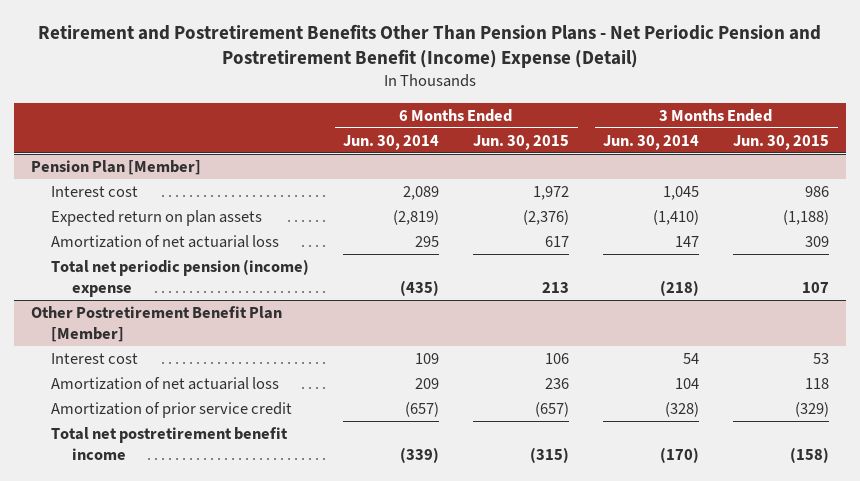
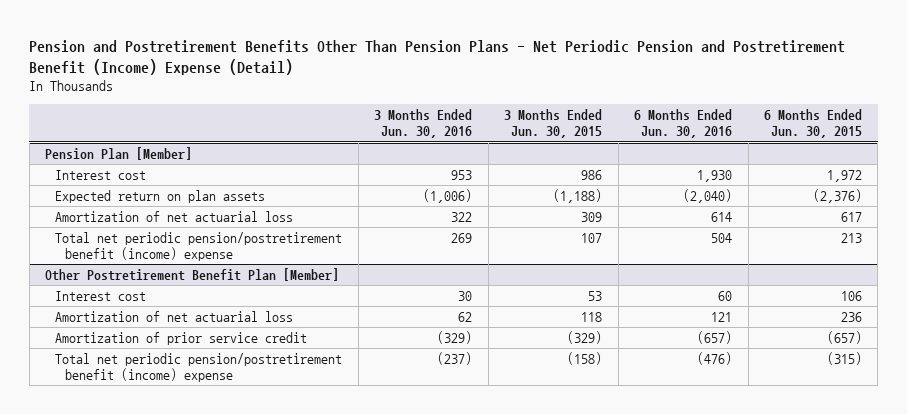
[37,23,821,69] Retirement and Postretirement Benefits Other Than Pension Plans - Net Periodic Pension and Postretirement Benefit (Income) Expense (Detail) -> [29,39,846,75] Pension and Postretirement Benefits Other Than Pension Plans - Net Periodic Pension and Postretirement Benefit (Income) Expense (Detail)
[343,134,440,150] Jun. 30, 2014 -> none
[603,134,700,150] Jun. 30, 2014 -> none
none -> [374,109,473,139] 3 Months Ended Jun. 30, 2016
none -> [634,109,733,139] 6 Months Ended Jun. 30, 2016
[51,258,310,297] Total net periodic pension (income) expense -> [55,231,343,262] Total net periodic pension/postretirement benefit (income) expense
[51,426,289,460] Total net postretirement benefit income -> [55,352,343,383] Total net periodic pension/postretirement benefit (income) expense

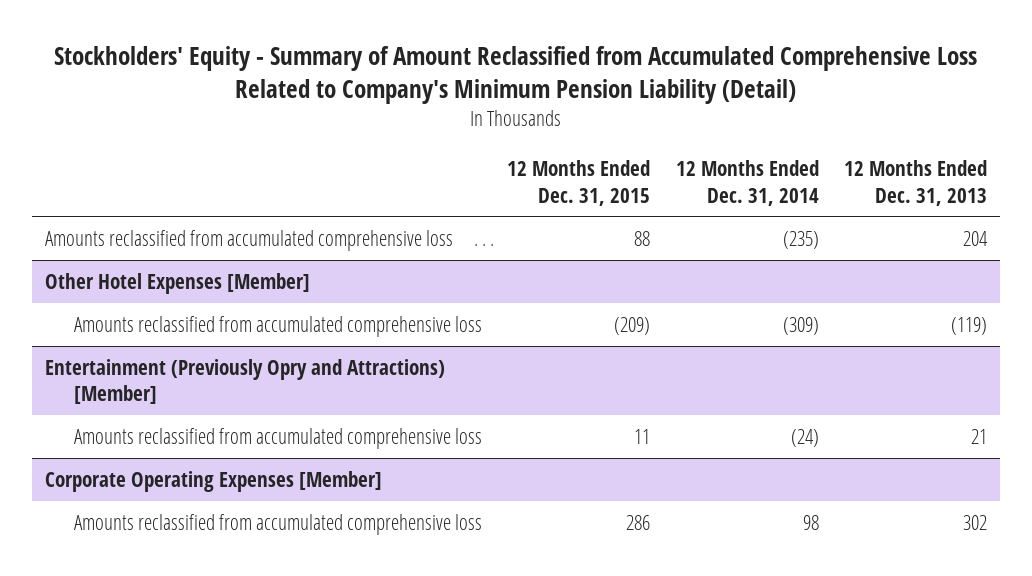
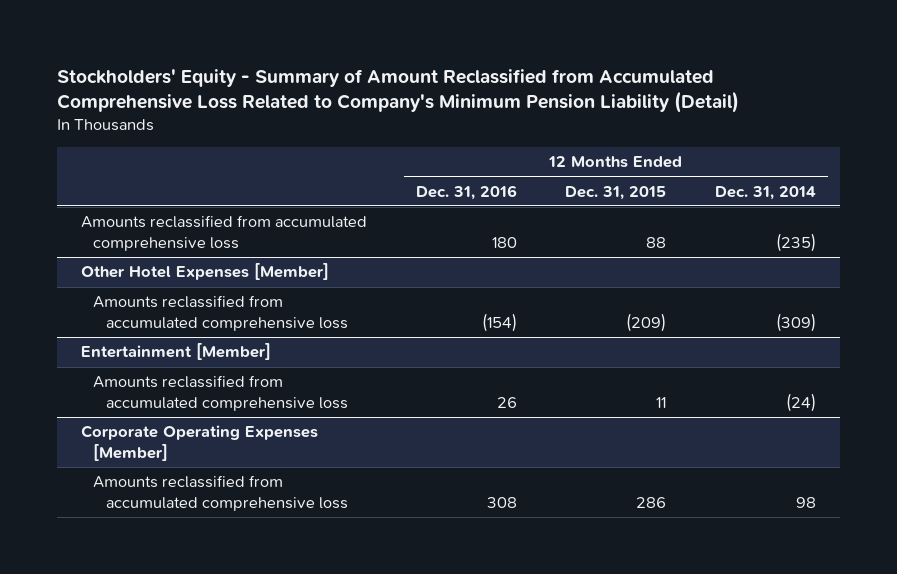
[844,160,988,206] 12 Months Ended Dec. 31, 2013 -> none
none -> [415,184,517,200] Dec. 31, 2016
[44,358,445,405] Entertainment (Previously Opry and Attractions) [Member] -> [81,343,272,361] Entertainment [Member]

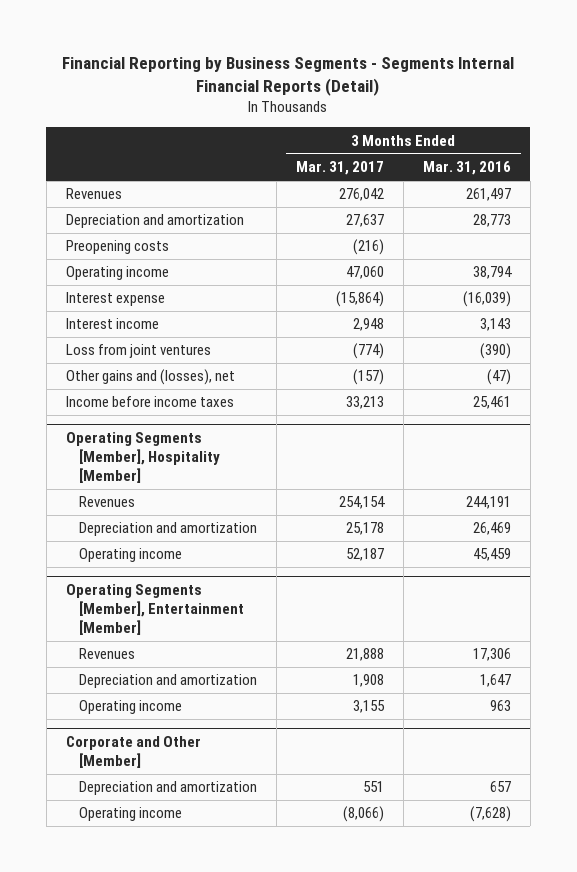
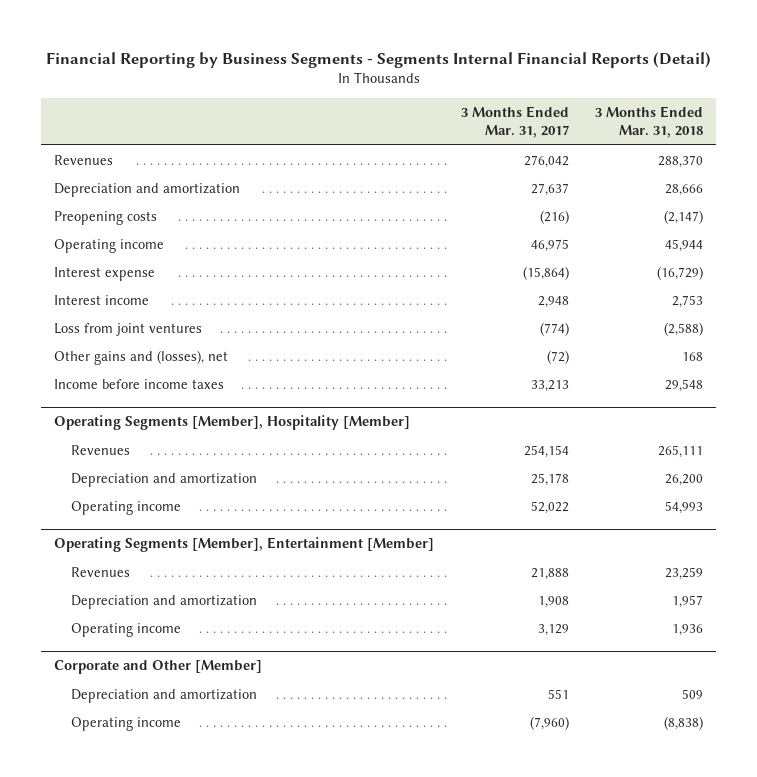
[422,161,511,176] Mar. 31, 2016 -> none
none -> [594,105,703,139] 3 Months Ended Mar. 31, 2018
[346,266,385,280] 47,060 -> [530,238,569,252] 46,975
[353,369,385,386] (157) -> [546,349,569,364] (72)
[346,548,385,562] 52,187 -> [530,500,569,514] 52,022
[353,700,386,714] 3,155 -> [537,623,569,636] 3,129
[343,806,385,823] (8,066) -> [529,715,569,730] (7,960)

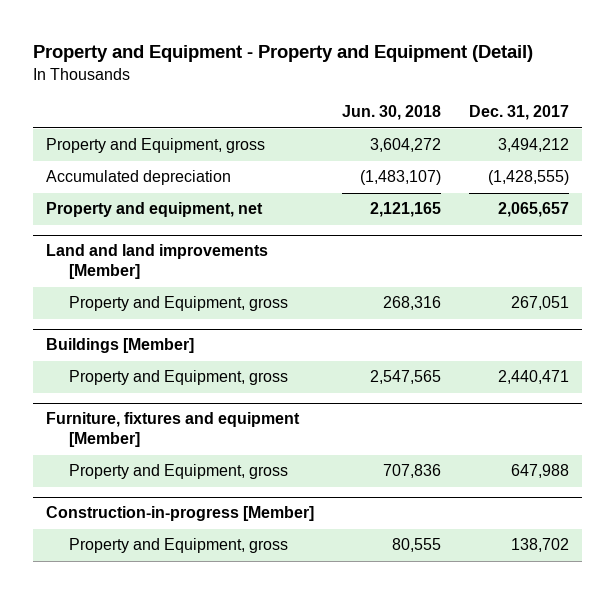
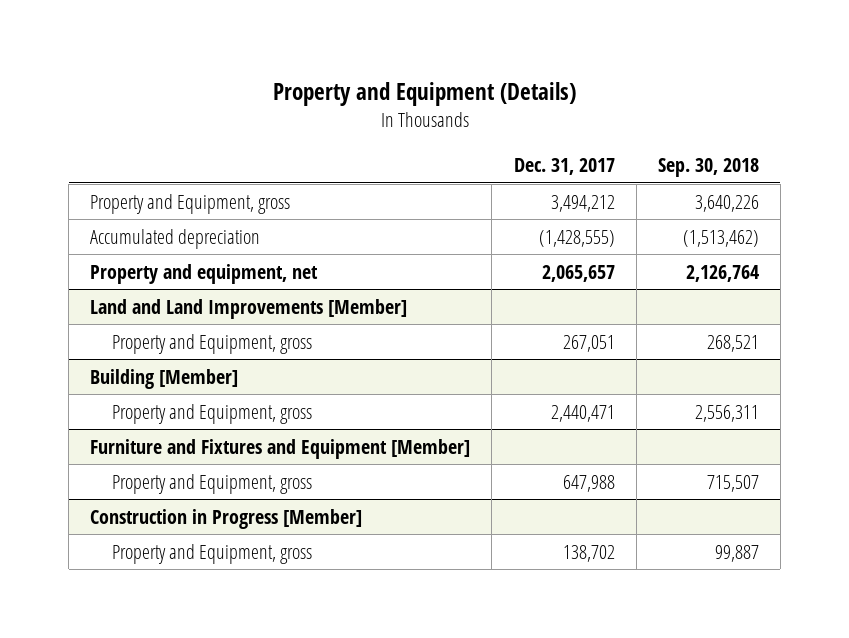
[32,44,533,62] Property and Equipment - Property and Equipment (Detail) -> [272,82,576,107] Property and Equipment (Details)
[342,105,442,121] Jun. 30, 2018 -> none
none -> [657,158,759,178] Sep. 30, 2018
[46,244,269,280] Land and land improvements [Member] -> [90,298,408,319] Land and Land Improvements [Member]
[46,338,195,354] Buildings [Member] -> [90,368,239,389] Building [Member]
[46,412,301,448] Furniture, fixtures and equipment [Member] -> [90,438,471,459] Furniture and Fixtures and Equipment [Member]
[46,506,315,522] Construction-in-progress [Member] -> [90,508,363,529] Construction in Progress [Member]

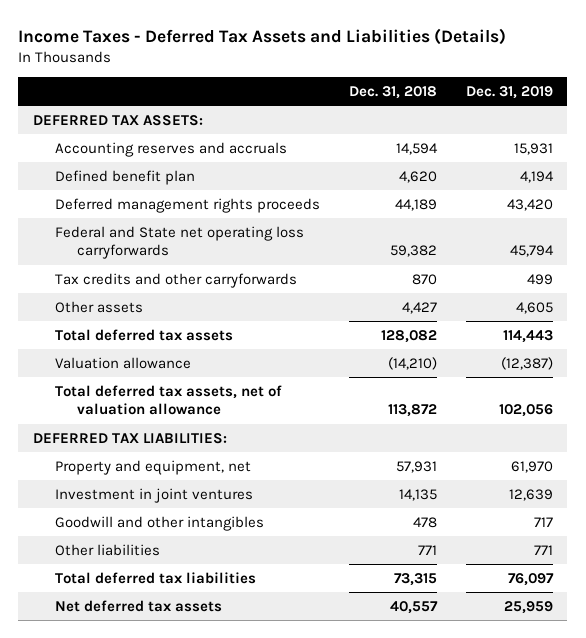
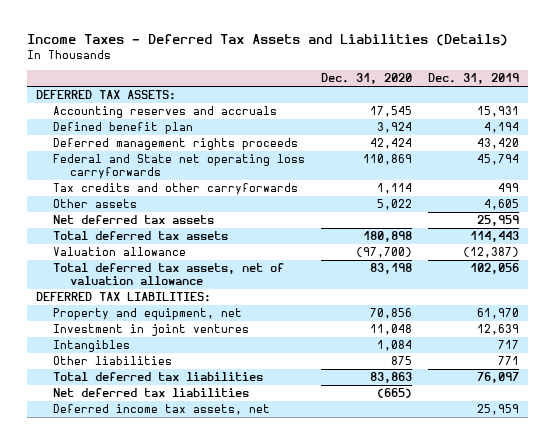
[348,85,437,99] Dec. 31, 2018 -> none
none -> [321,73,413,85] Dec. 31, 2020
[55,599,223,612] Net deferred tax assets -> [52,215,214,225] Net deferred tax assets
[55,515,265,531] Goodwill and other intangibles -> [52,340,130,353] Intangibles
none -> [52,388,249,398] Net deferred tax liabilities
none -> [52,404,270,416] Deferred income tax assets, net

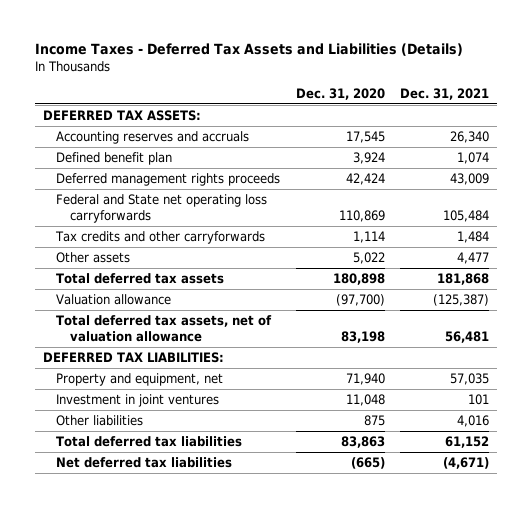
[428,73,520,85] Dec. 31, 2019 -> none
none -> [400,87,490,100] Dec. 31, 2021
[52,215,214,225] Net deferred tax assets -> none
[370,308,413,320] 70,856 -> [345,372,385,385] 71,940
[52,340,130,353] Intangibles -> none
[52,404,270,416] Deferred income tax assets, net -> none

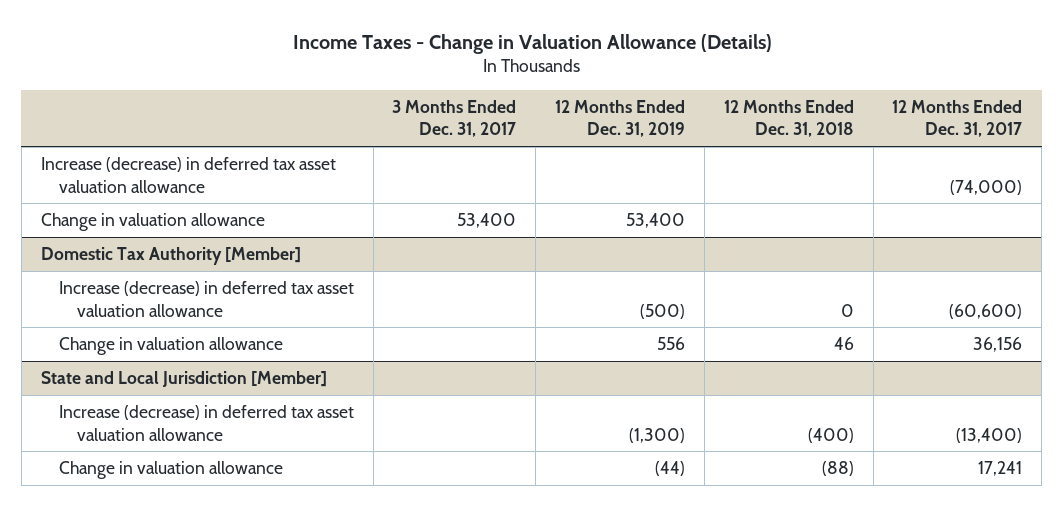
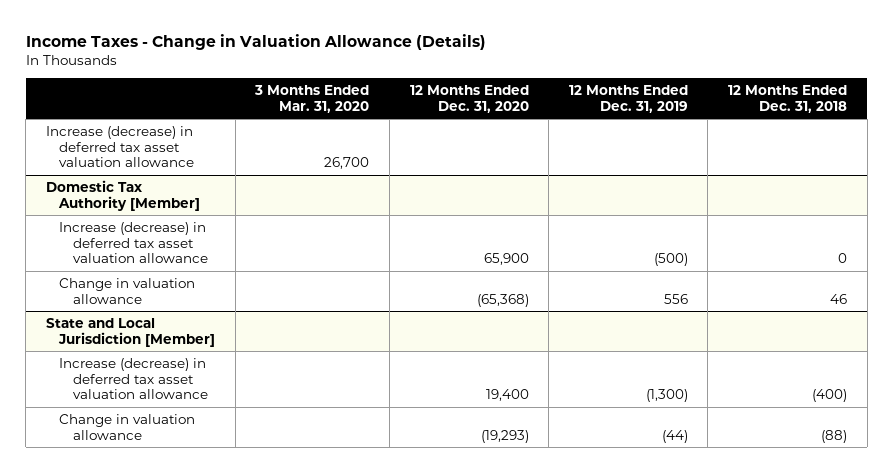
[392,99,517,138] 3 Months Ended Dec. 31, 2017 -> none
[892,99,1023,138] 12 Months Ended Dec. 31, 2017 -> none
none -> [254,85,370,113] 3 Months Ended Mar. 31, 2020
none -> [409,85,529,113] 12 Months Ended Dec. 31, 2020
[40,213,265,232] Change in valuation allowance -> none

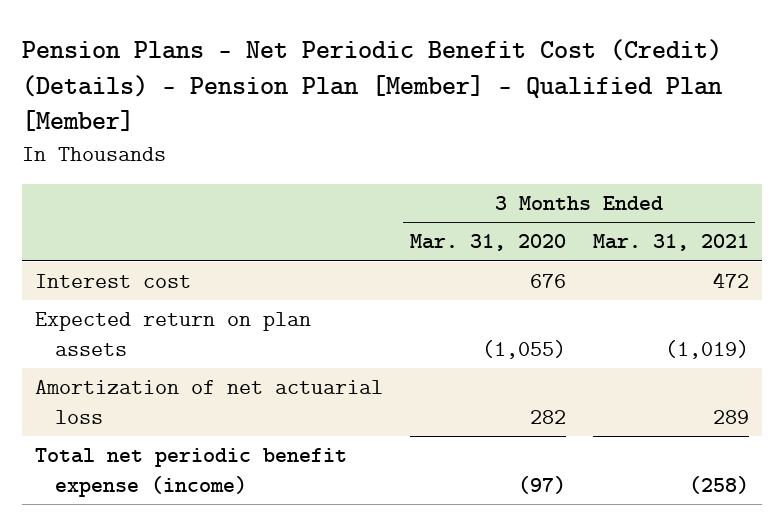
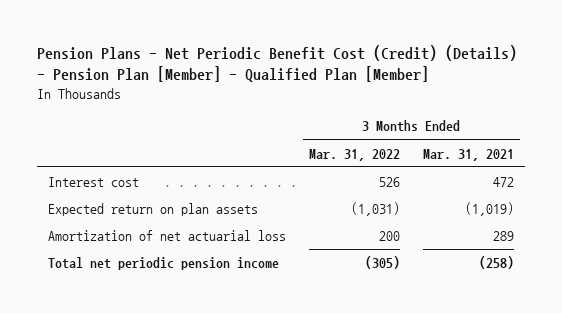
[410,234,567,252] Mar. 31, 2020 -> none
none -> [308,148,400,161] Mar. 31, 2022
[35,448,348,498] Total net periodic benefit expense (income) -> [48,257,280,271] Total net periodic pension income

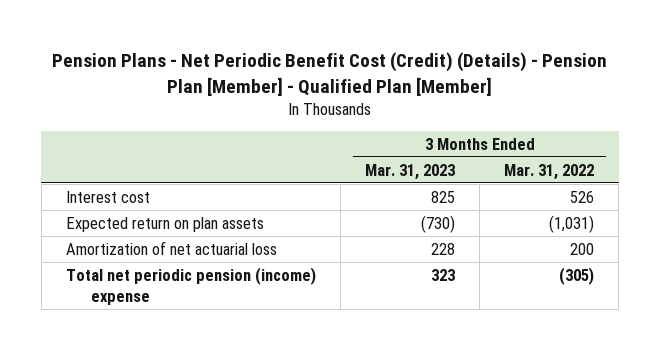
[422,148,514,161] Mar. 31, 2021 -> none
none -> [365,163,456,180] Mar. 31, 2023
[48,257,280,271] Total net periodic pension income -> [66,266,317,305] Total net periodic pension (income) expense

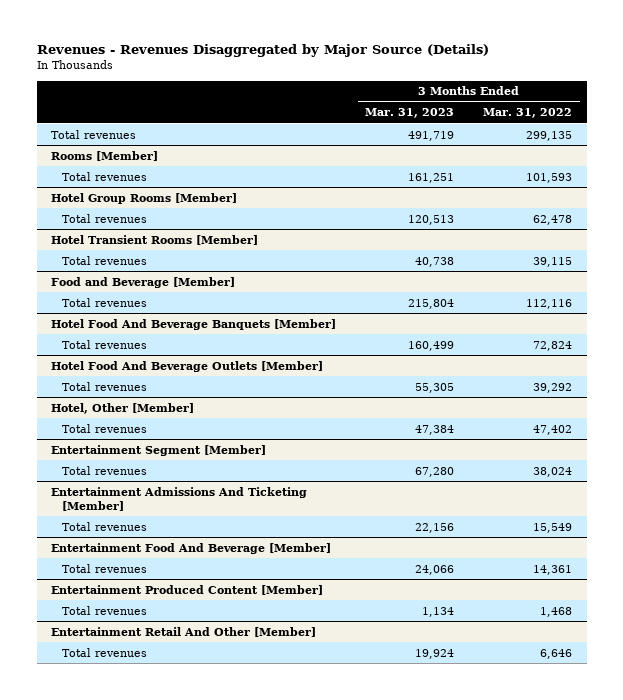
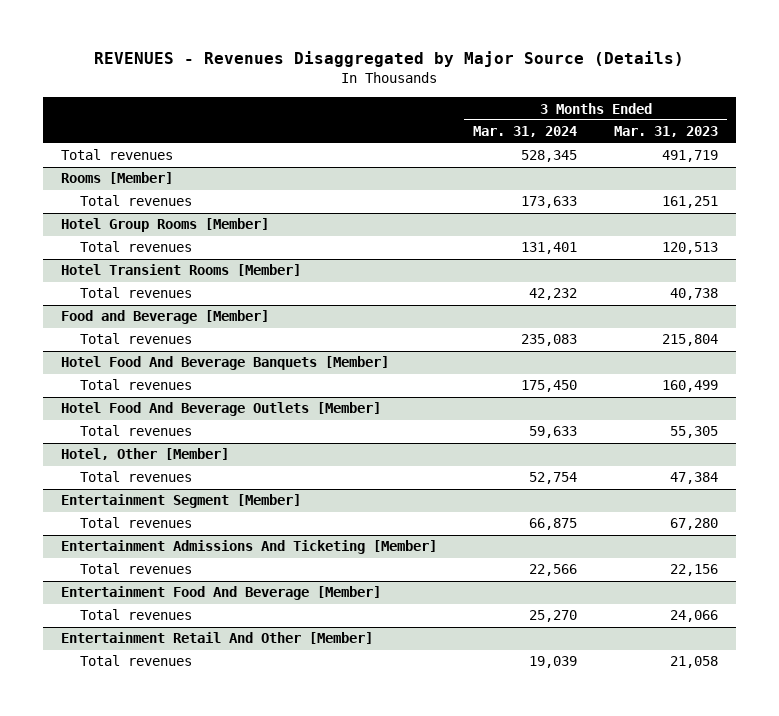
[36,44,489,58] Revenues - Revenues Disaggregated by Major Source (Details) -> [94,51,685,68] REVENUES - Revenues Disaggregated by Major Source (Details)
[483,108,573,119] Mar. 31, 2022 -> none
none -> [473,126,578,138] Mar. 31, 2024
[51,584,324,595] Entertainment Produced Content [Member] -> none
[62,605,148,615] Total revenues -> none
[415,648,455,659] 19,924 -> [669,656,718,669] 21,058

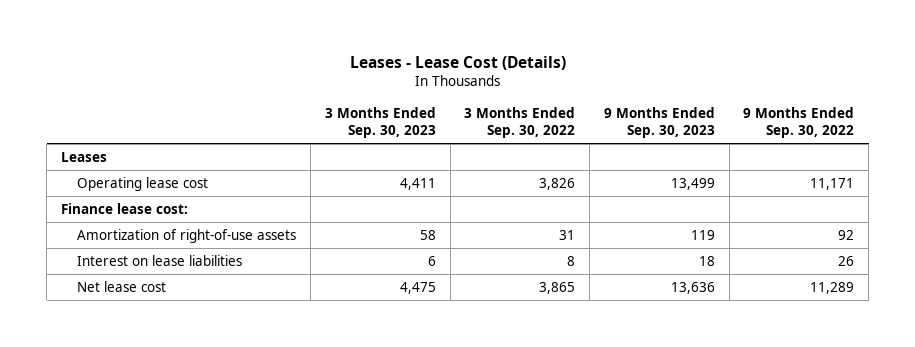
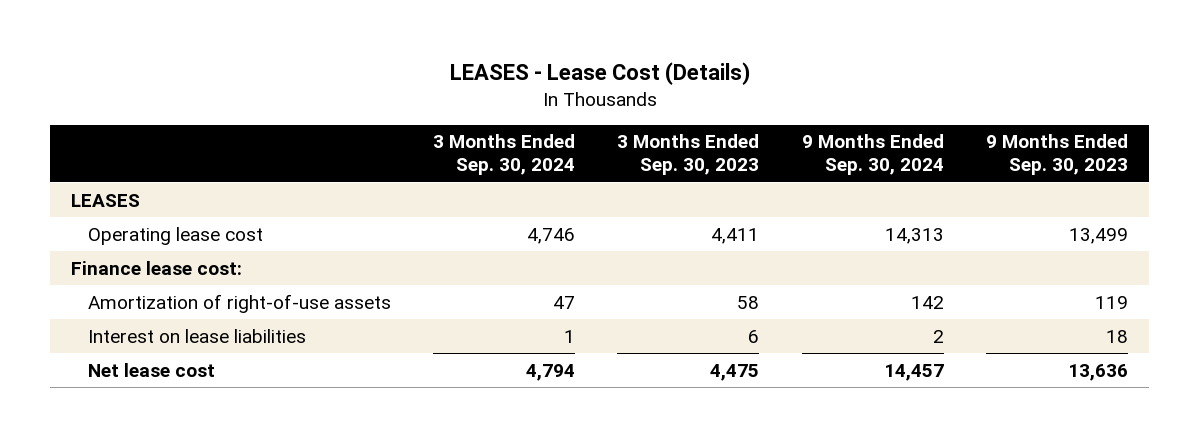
[349,55,566,70] Leases - Lease Cost (Details) -> [449,61,750,85] LEASES - Lease Cost (Details)
[464,106,576,139] 3 Months Ended Sep. 30, 2022 -> none
[743,106,855,139] 9 Months Ended Sep. 30, 2022 -> none
none -> [433,134,576,176] 3 Months Ended Sep. 30, 2024
none -> [801,134,944,176] 9 Months Ended Sep. 30, 2024
[61,151,108,162] Leases -> [71,193,141,207] LEASES

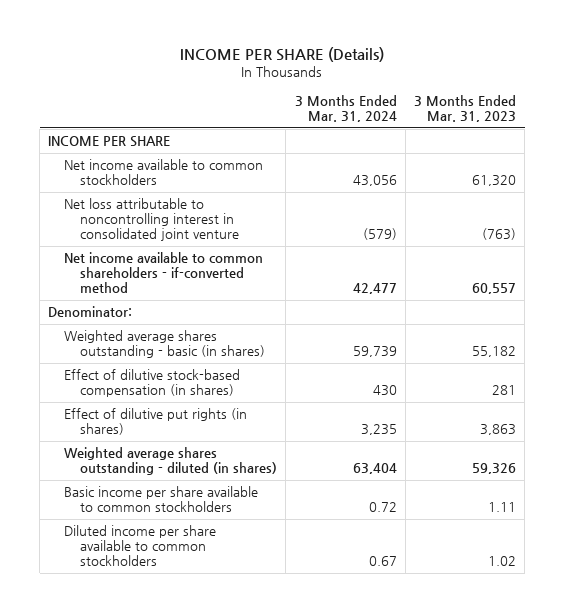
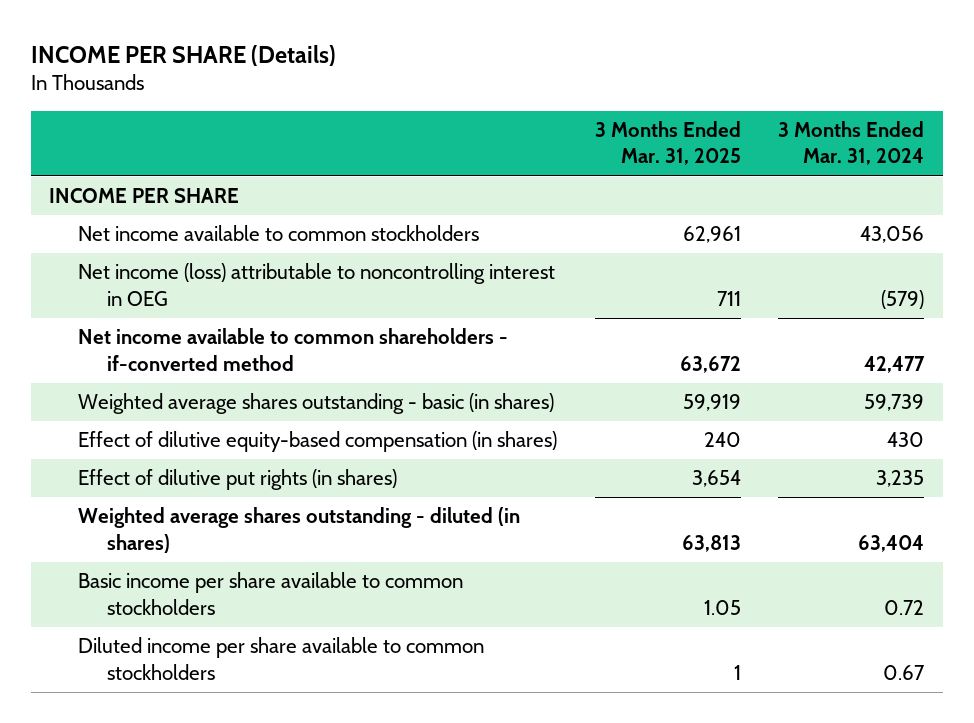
[414,95,517,122] 3 Months Ended Mar. 31, 2023 -> none
none -> [594,121,741,166] 3 Months Ended Mar. 31, 2025
[64,198,240,242] Net loss attributable to noncontrolling interest in consolidated joint venture -> [78,263,556,306] Net income (loss) attributable to noncontrolling interest in OEG
[48,306,133,318] Denominator: -> none
[64,369,241,398] Effect of dilutive stock-based compensation (in shares) -> [78,431,558,453] Effect of dilutive equity-based compensation (in shares)

